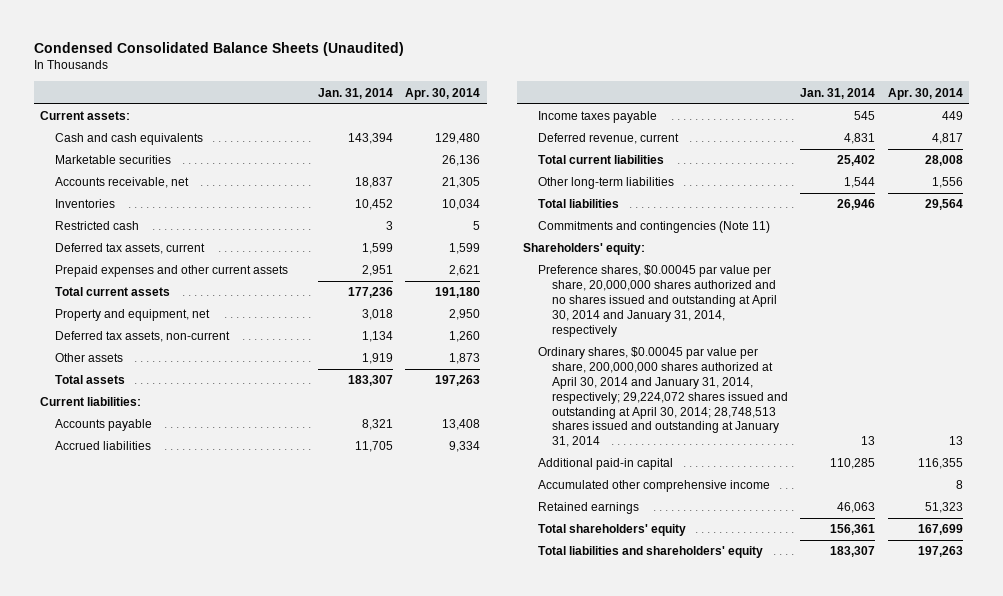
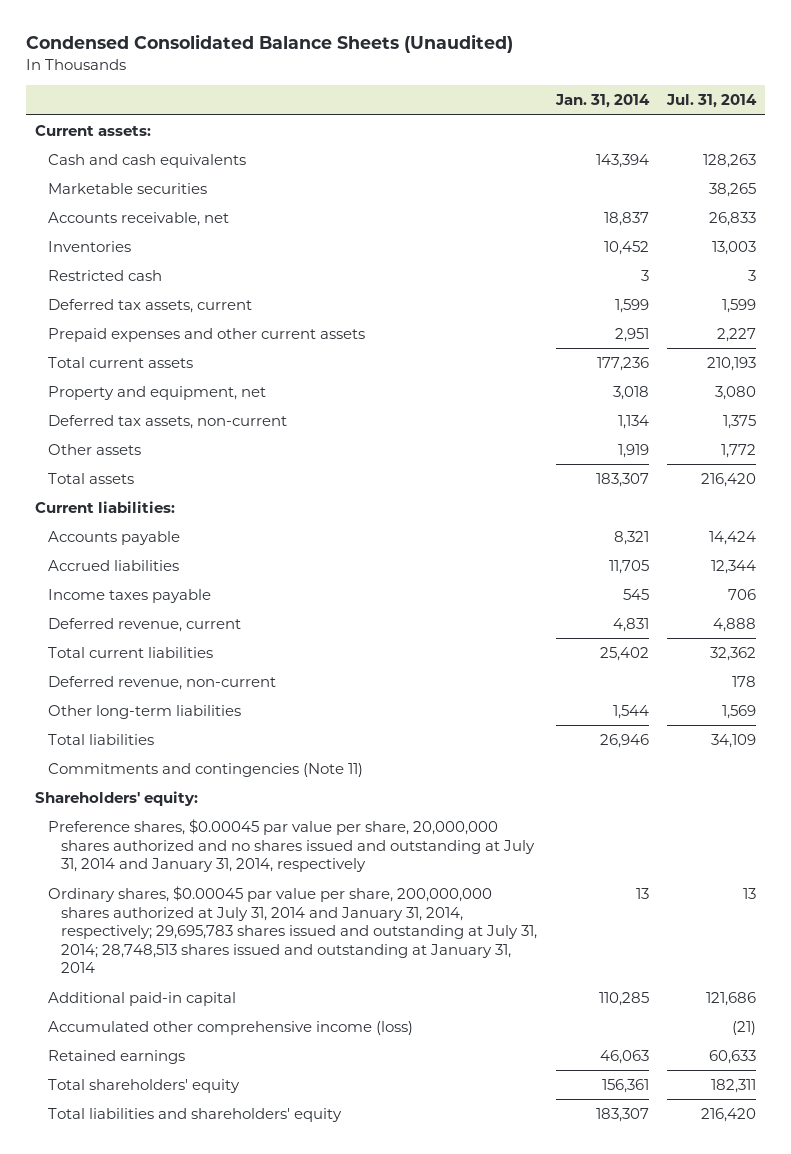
[405,87,481,100] Apr. 30, 2014 -> none
none -> [666,94,758,109] Jul. 31, 2014
none -> [48,676,277,691] Deferred revenue, non-current
[537,265,777,337] Preference shares, $0.00045 par value per share, 20,000,000 shares authorized and no shares issued and outstanding at April 30, 2014 and January 31, 2014, respectively -> [48,819,536,873] Preference shares, $0.00045 par value per share, 20,000,000 shares authorized and no shares issued and outstanding at July 31, 2014 and January 31, 2014, respectively
[537,347,788,448] Ordinary shares, $0.00045 par value per share, 200,000,000 shares authorized at April 30, 2014 and January 31, 2014, respectively; 29,224,072 shares issued and outstanding at April 30, 2014; 28,748,513 shares issued and outstanding at January 31, 2014 -> [48,886,538,974] Ordinary shares, $0.00045 par value per share, 200,000,000 shares authorized at July 31, 2014 and January 31, 2014, respectively; 29,695,783 shares issued and outstanding at July 31, 2014; 28,748,513 shares issued and outstanding at January 31, 2014
[537,480,770,493] Accumulated other comprehensive income -> [48,1021,414,1036] Accumulated other comprehensive income (loss)

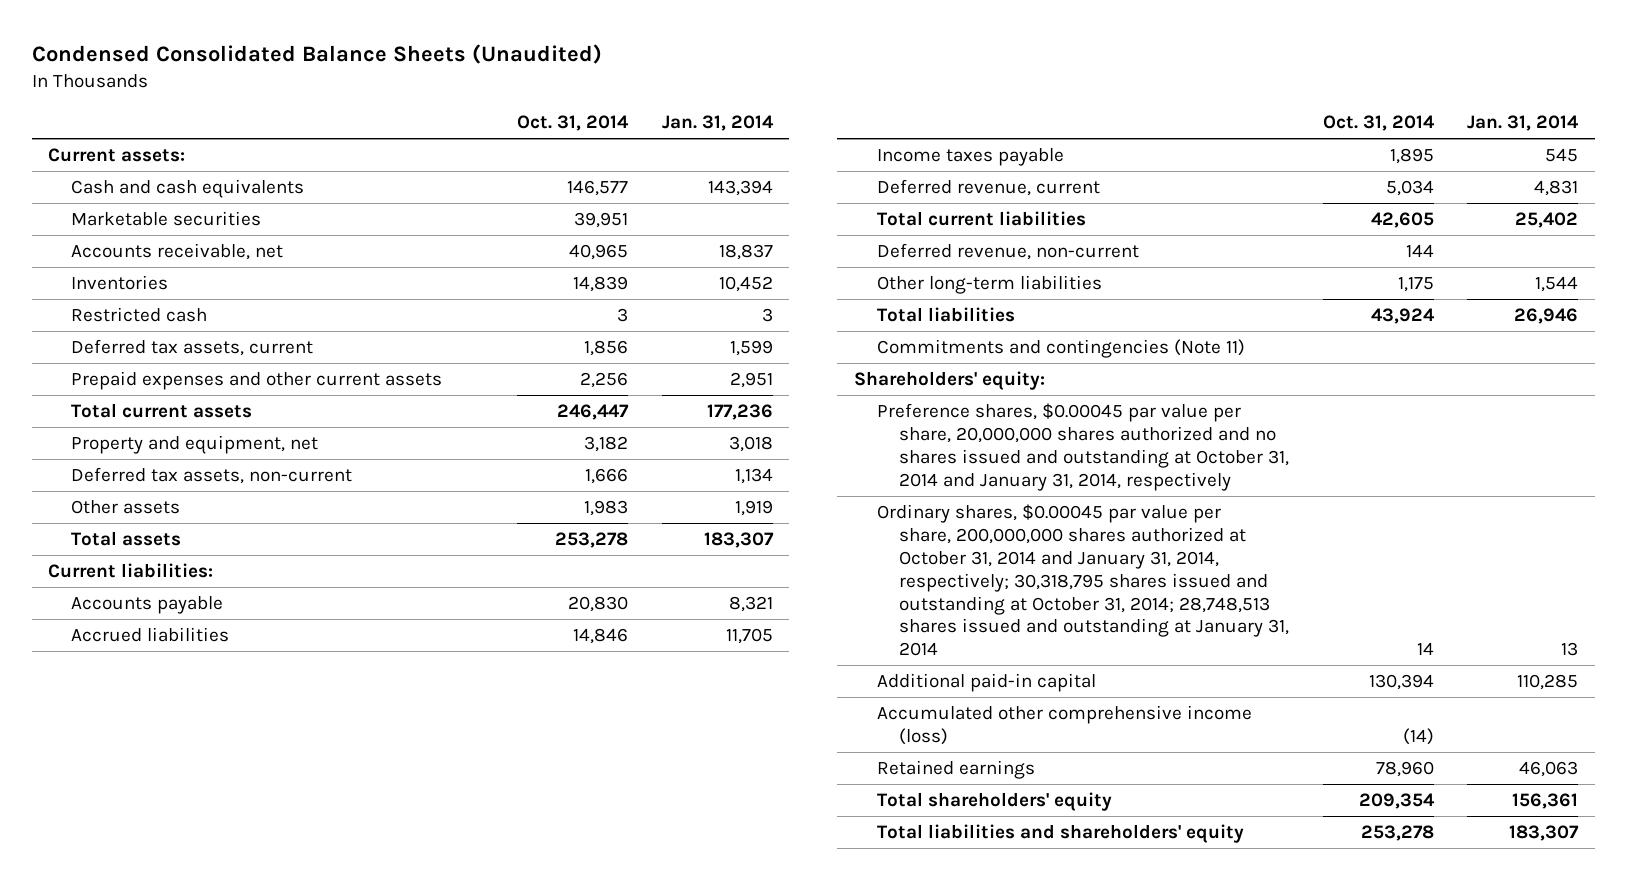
[666,94,758,109] Jul. 31, 2014 -> none
none -> [517,114,630,131] Oct. 31, 2014
[48,819,536,873] Preference shares, $0.00045 par value per share, 20,000,000 shares authorized and no shares issued and outstanding at July 31, 2014 and January 31, 2014, respectively -> [876,403,1290,491] Preference shares, $0.00045 par value per share, 20,000,000 shares authorized and no shares issued and outstanding at October 31, 2014 and January 31, 2014, respectively
[48,886,538,974] Ordinary shares, $0.00045 par value per share, 200,000,000 shares authorized at July 31, 2014 and January 31, 2014, respectively; 29,695,783 shares issued and outstanding at July 31, 2014; 28,748,513 shares issued and outstanding at January 31, 2014 -> [876,504,1290,657] Ordinary shares, $0.00045 par value per share, 200,000,000 shares authorized at October 31, 2014 and January 31, 2014, respectively; 30,318,795 shares issued and outstanding at October 31, 2014; 28,748,513 shares issued and outstanding at January 31, 2014

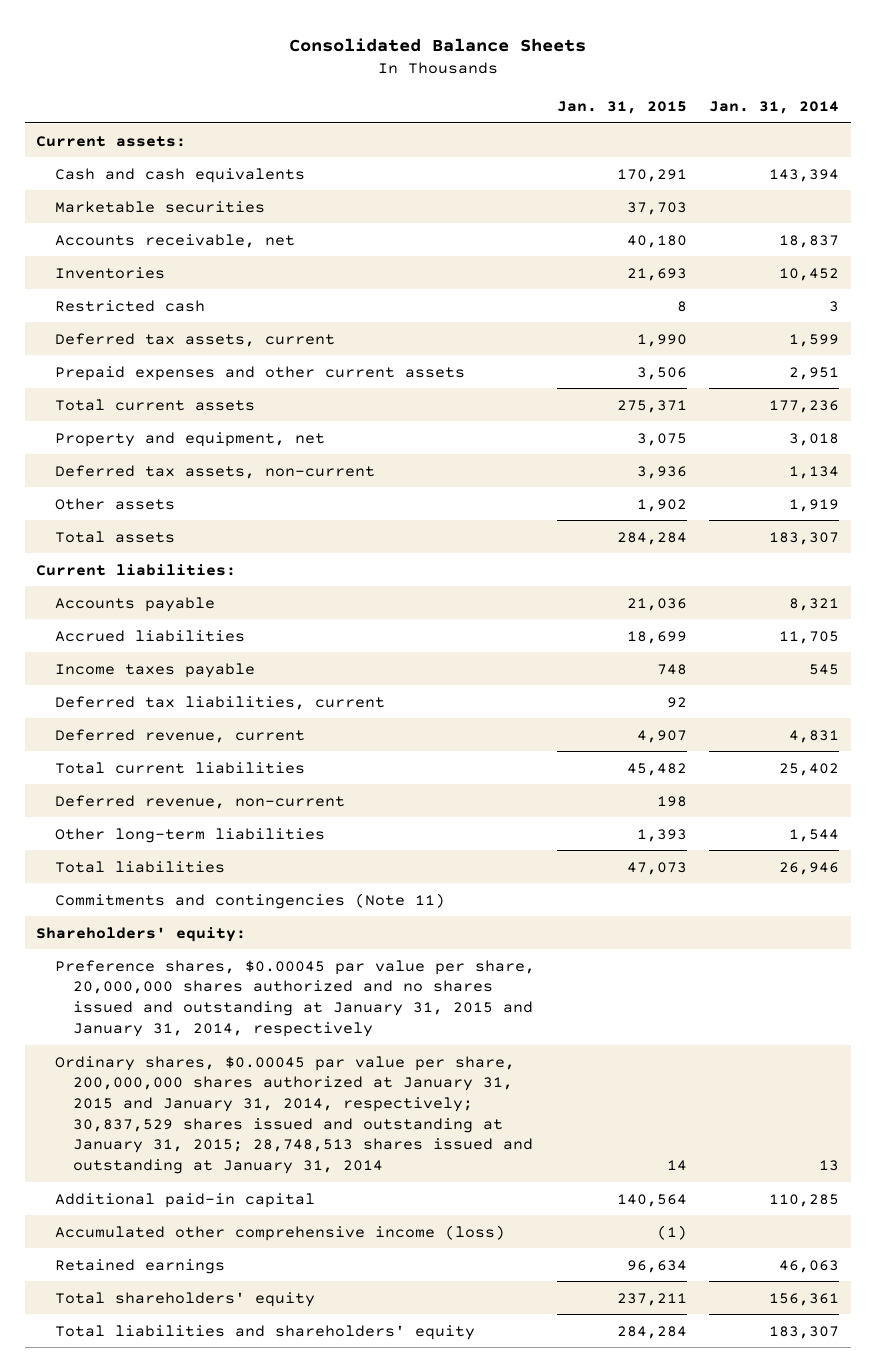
[31,44,602,65] Condensed Consolidated Balance Sheets (Unaudited) -> [288,37,586,52] Consolidated Balance Sheets
[517,114,630,131] Oct. 31, 2014 -> none
none -> [557,100,688,114] Jan. 31, 2015
none -> [54,695,385,710] Deferred tax liabilities, current
[876,403,1290,491] Preference shares, $0.00045 par value per share, 20,000,000 shares authorized and no shares issued and outstanding at October 31, 2014 and January 31, 2014, respectively -> [54,959,535,1037] Preference shares, $0.00045 par value per share, 20,000,000 shares authorized and no shares issued and outstanding at January 31, 2015 and January 31, 2014, respectively
[876,504,1290,657] Ordinary shares, $0.00045 par value per share, 200,000,000 shares authorized at October 31, 2014 and January 31, 2014, respectively; 30,318,795 shares issued and outstanding at October 31, 2014; 28,748,513 shares issued and outstanding at January 31, 2014 -> [54,1055,533,1175] Ordinary shares, $0.00045 par value per share, 200,000,000 shares authorized at January 31, 2015 and January 31, 2014, respectively; 30,837,529 shares issued and outstanding at January 31, 2015; 28,748,513 shares issued and outstanding at January 31, 2014

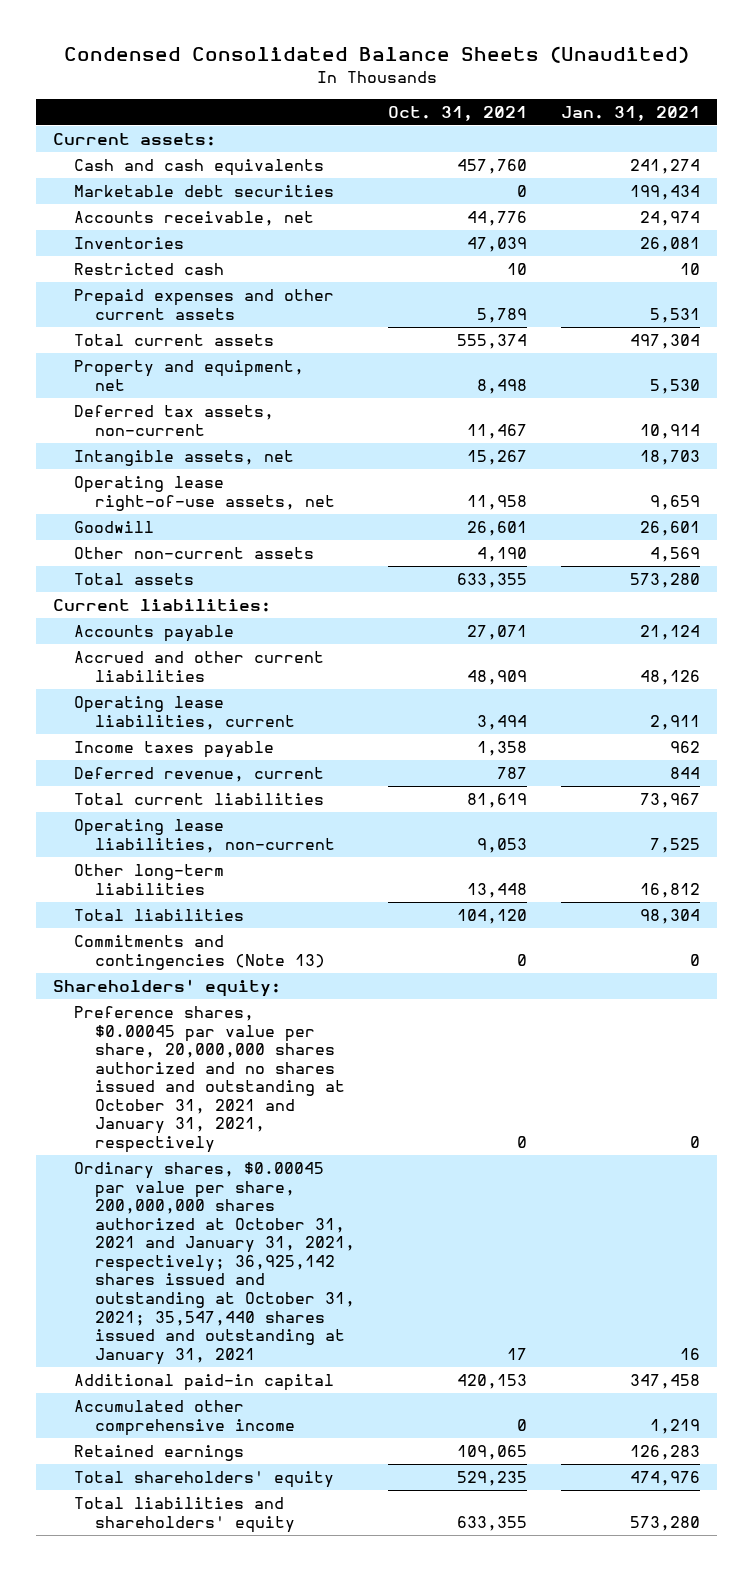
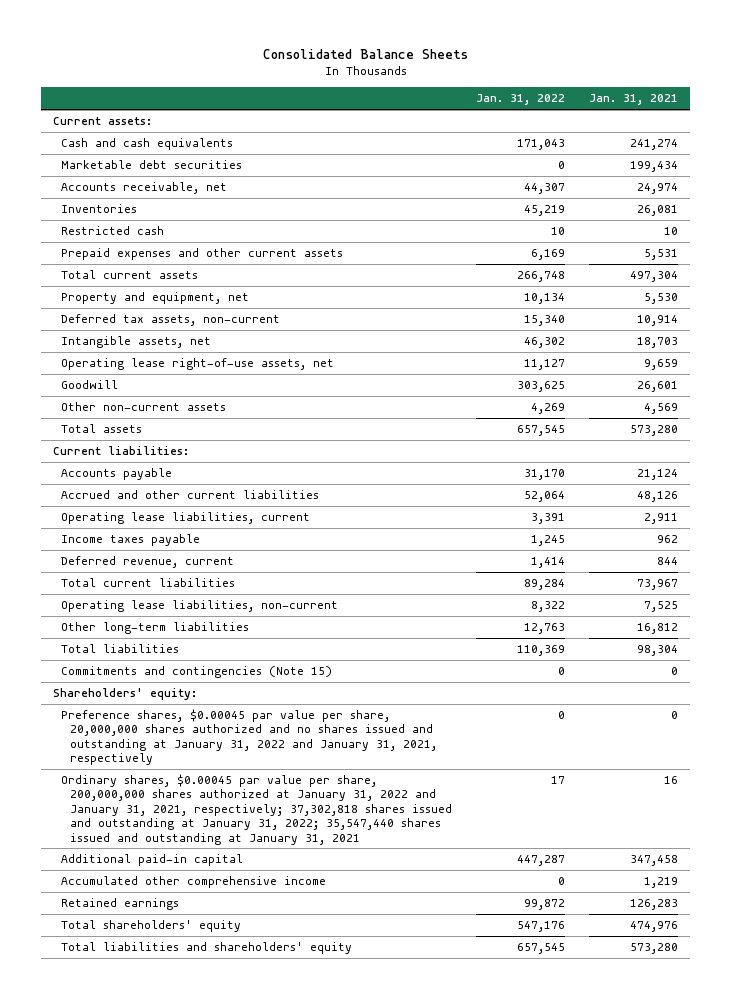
[63,46,689,64] Condensed Consolidated Balance Sheets (Unaudited) -> [262,49,468,60] Consolidated Balance Sheets
[388,105,528,121] Oct. 31, 2021 -> none
none -> [476,94,566,106] Jan. 31, 2022
[74,935,325,970] Commitments and contingencies (Note 13) -> [61,666,333,679] Commitments and contingencies (Note 15)
[74,1006,345,1153] Preference shares, $0.00045 par value per share, 20,000,000 shares authorized and no shares issued and outstanding at October 31, 2021 and January 31, 2021, respectively -> [61,709,438,766] Preference shares, $0.00045 par value per share, 20,000,000 shares authorized and no shares issued and outstanding at January 31, 2022 and January 31, 2021, respectively
[74,1162,355,1365] Ordinary shares, $0.00045 par value per share, 200,000,000 shares authorized at October 31, 2021 and January 31, 2021, respectively; 36,925,142 shares issued and outstanding at October 31, 2021; 35,547,440 shares issued and outstanding at January 31, 2021 -> [61,774,453,845] Ordinary shares, $0.00045 par value per share, 200,000,000 shares authorized at January 31, 2022 and January 31, 2021, respectively; 37,302,818 shares issued and outstanding at January 31, 2022; 35,547,440 shares issued and outstanding at January 31, 2021

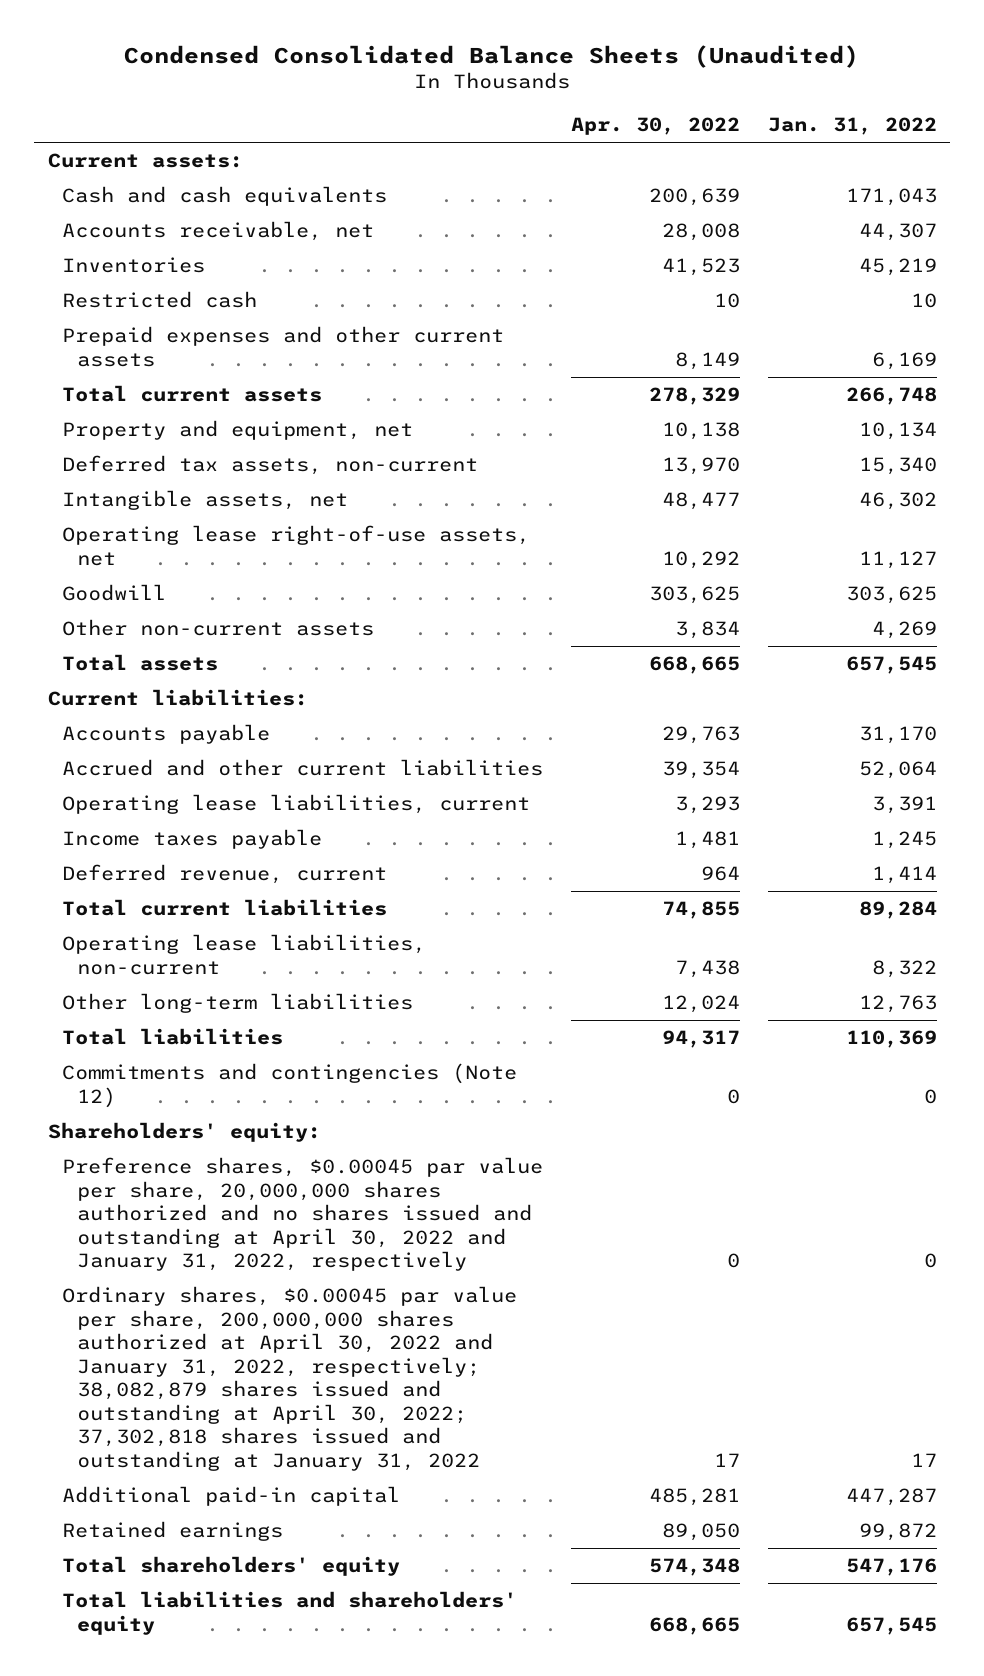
[262,49,468,60] Consolidated Balance Sheets -> [124,44,860,68] Condensed Consolidated Balance Sheets (Unaudited)
[589,94,679,106] Jan. 31, 2021 -> none
none -> [570,117,740,136] Apr. 30, 2022
[61,160,243,170] Marketable debt securities -> none
[61,666,333,679] Commitments and contingencies (Note 15) -> [62,1063,518,1108] Commitments and contingencies (Note 12)
[61,709,438,766] Preference shares, $0.00045 par value per share, 20,000,000 shares authorized and no shares issued and outstanding at January 31, 2022 and January 31, 2021, respectively -> [62,1157,544,1272] Preference shares, $0.00045 par value per share, 20,000,000 shares authorized and no shares issued and outstanding at April 30, 2022 and January 31, 2022, respectively
[61,774,453,845] Ordinary shares, $0.00045 par value per share, 200,000,000 shares authorized at January 31, 2022 and January 31, 2021, respectively; 37,302,818 shares issued and outstanding at January 31, 2022; 35,547,440 shares issued and outstanding at January 31, 2021 -> [62,1286,518,1471] Ordinary shares, $0.00045 par value per share, 200,000,000 shares authorized at April 30, 2022 and January 31, 2022, respectively; 38,082,879 shares issued and outstanding at April 30, 2022; 37,302,818 shares issued and outstanding at January 31, 2022
[61,876,327,889] Accumulated other comprehensive income -> none

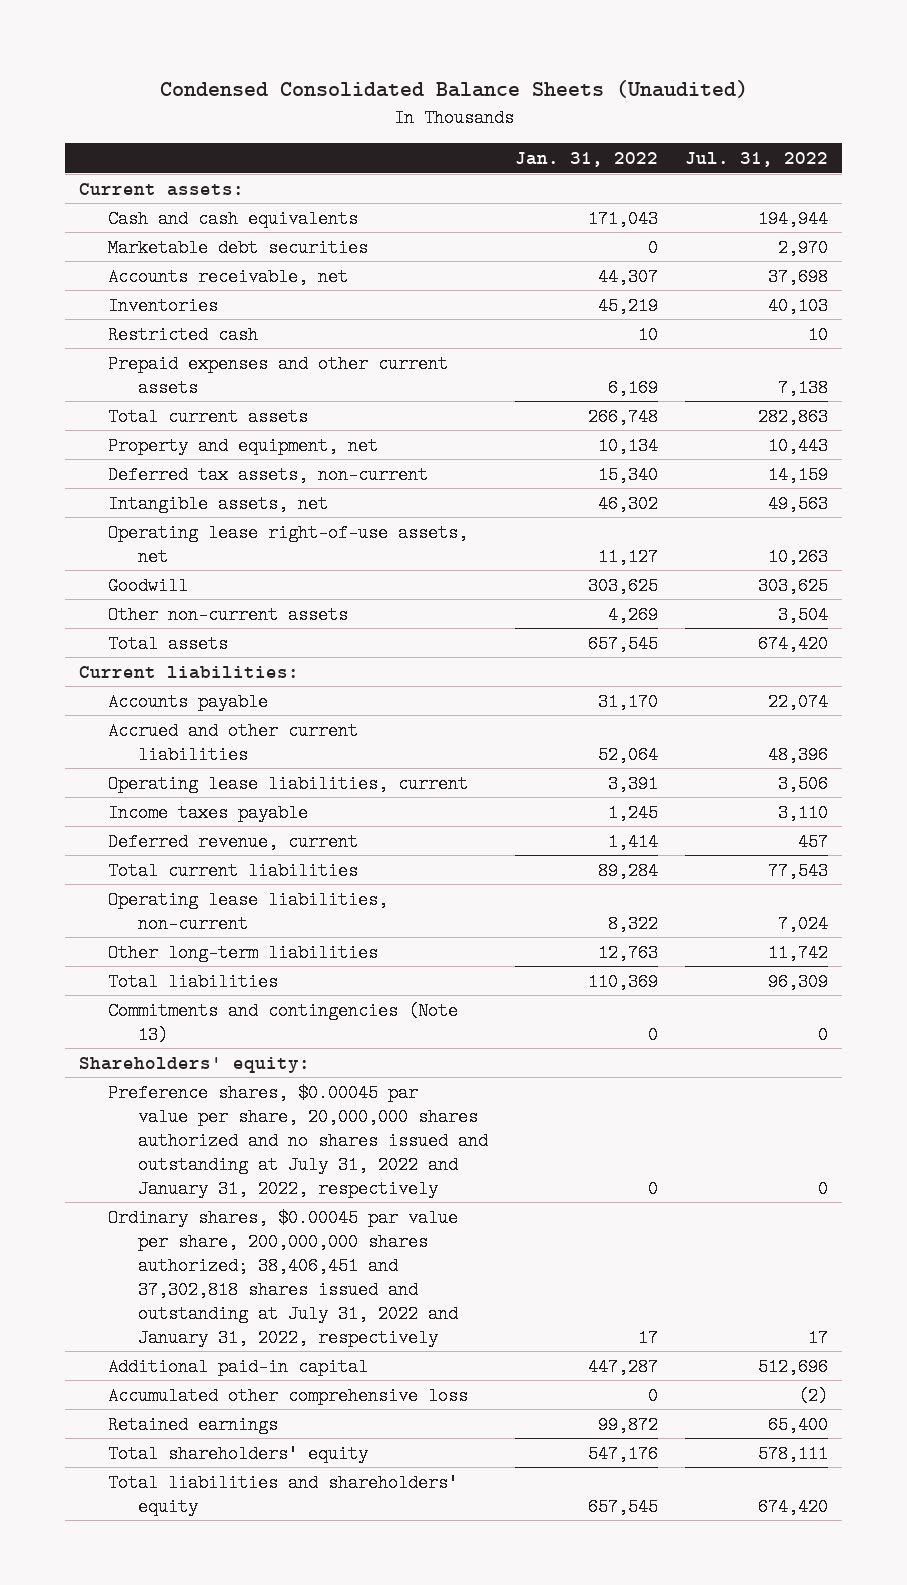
[570,117,740,136] Apr. 30, 2022 -> none
none -> [685,152,829,168] Jul. 31, 2022
none -> [108,238,369,257] Marketable debt securities
[62,1063,518,1108] Commitments and contingencies (Note 12) -> [108,1001,459,1044] Commitments and contingencies (Note 13)
[62,1157,544,1272] Preference shares, $0.00045 par value per share, 20,000,000 shares authorized and no shares issued and outstanding at April 30, 2022 and January 31, 2022, respectively -> [108,1083,488,1198] Preference shares, $0.00045 par value per share, 20,000,000 shares authorized and no shares issued and outstanding at July 31, 2022 and January 31, 2022, respectively
[62,1286,518,1471] Ordinary shares, $0.00045 par value per share, 200,000,000 shares authorized at April 30, 2022 and January 31, 2022, respectively; 38,082,879 shares issued and outstanding at April 30, 2022; 37,302,818 shares issued and outstanding at January 31, 2022 -> [108,1208,459,1347] Ordinary shares, $0.00045 par value per share, 200,000,000 shares authorized; 38,406,451 and 37,302,818 shares issued and outstanding at July 31, 2022 and January 31, 2022, respectively
none -> [108,1386,469,1405] Accumulated other comprehensive loss

